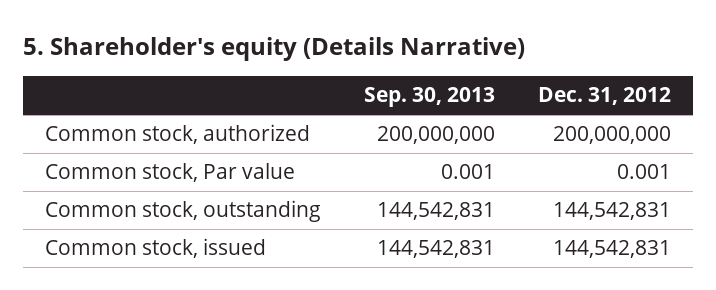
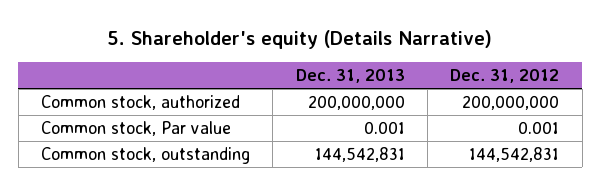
[364,87,496,108] Sep. 30, 2013 -> none
none -> [295,69,405,84] Dec. 31, 2013
[45,238,267,259] Common stock, issued -> none

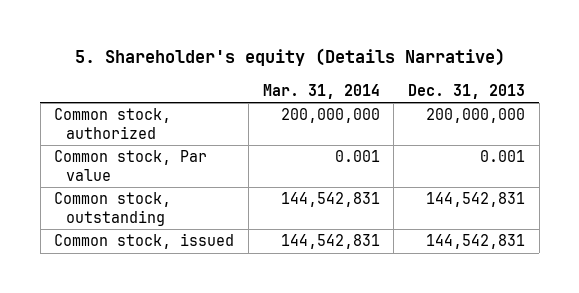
[450,69,560,84] Dec. 31, 2012 -> none
none -> [262,83,380,99] Mar. 31, 2014
none -> [54,233,235,250] Common stock, issued

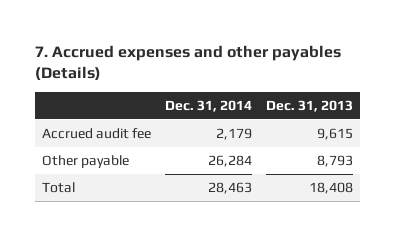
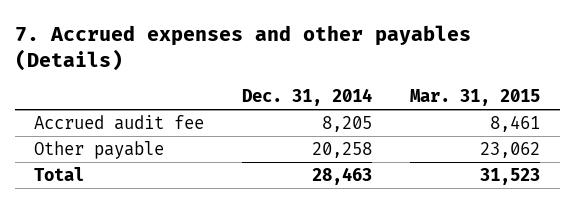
[266,100,354,113] Dec. 31, 2013 -> none
none -> [410,89,541,107] Mar. 31, 2015
[216,127,253,140] 2,179 -> [322,115,373,132] 8,205
[208,154,253,167] 26,284 -> [312,141,373,158] 20,258

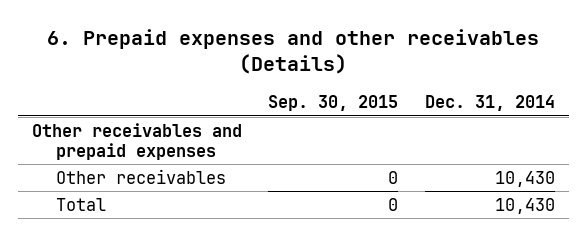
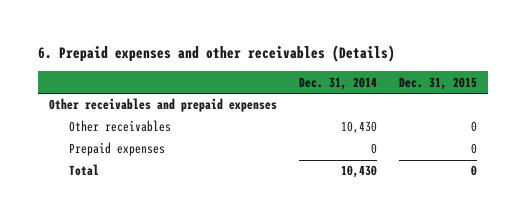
[268,95,399,112] Sep. 30, 2015 -> none
none -> [399,76,478,90] Dec. 31, 2015
none -> [69,142,166,157] Prepaid expenses

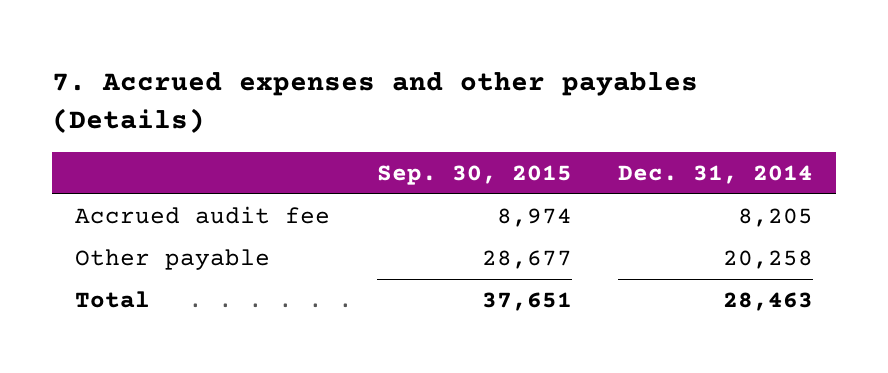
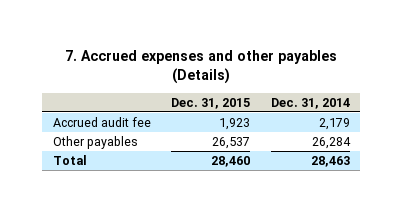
[376,164,572,185] Sep. 30, 2015 -> none
none -> [171,97,251,109] Dec. 31, 2015
[738,207,814,227] 8,205 -> [318,118,350,131] 2,179
[75,248,271,270] Other payable -> [52,136,138,150] Other payables
[723,249,814,269] 20,258 -> [311,137,351,150] 26,284

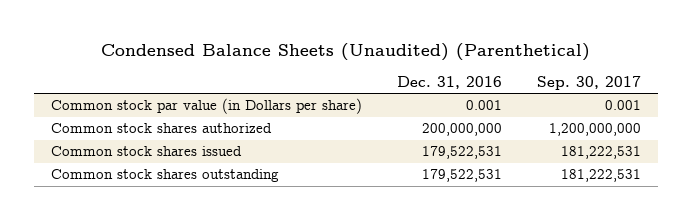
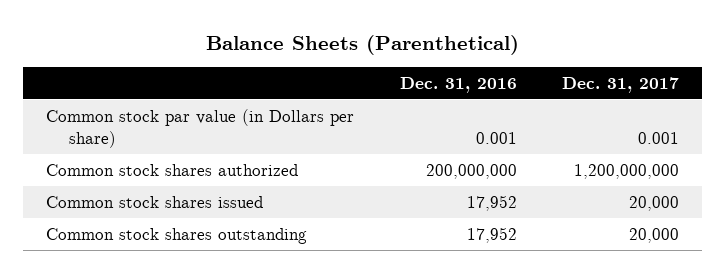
[100,43,590,62] Condensed Balance Sheets (Unaudited) (Parenthetical) -> [205,35,519,56] Balance Sheets (Parenthetical)
[536,75,641,90] Sep. 30, 2017 -> none
none -> [562,76,680,93] Dec. 31, 2017
[421,146,502,160] 179,522,531 -> [466,194,517,211] 17,952
[421,169,502,183] 179,522,531 -> [466,226,517,243] 17,952

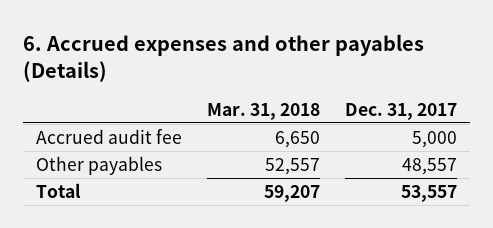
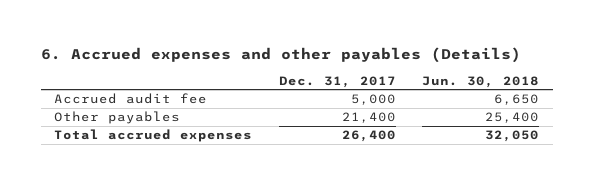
[207,102,321,120] Mar. 31, 2018 -> none
none -> [422,75,540,88] Jun. 30, 2018
[35,182,81,198] Total -> none
[402,157,458,175] 48,557 -> [341,112,396,124] 21,400
none -> [53,129,252,143] Total accrued expenses

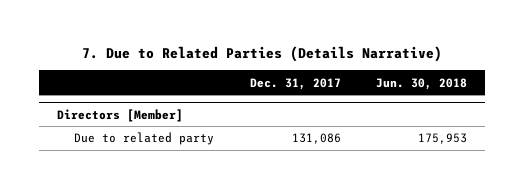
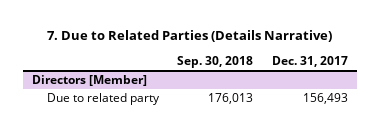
[376,77,468,90] Jun. 30, 2018 -> none
none -> [177,56,254,69] Sep. 30, 2018
[291,133,341,145] 131,086 -> [302,93,348,105] 156,493

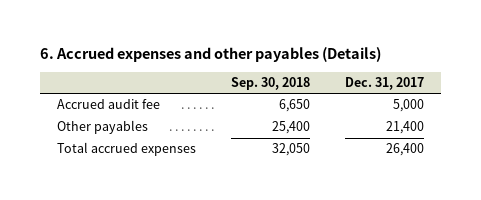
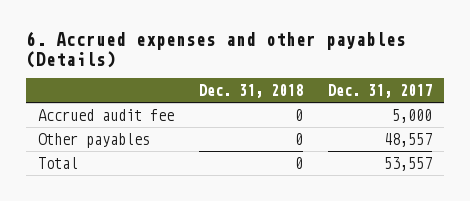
[231,77,311,91] Sep. 30, 2018 -> none
none -> [199,84,304,99] Dec. 31, 2018
[385,121,424,135] 21,400 -> [383,132,432,147] 48,557
[57,142,197,157] Total accrued expenses -> [38,156,79,169] Total
[385,143,424,157] 26,400 -> [383,156,432,171] 53,557

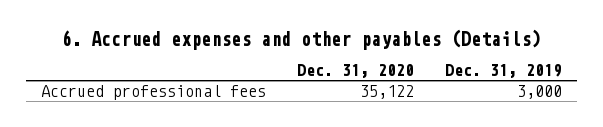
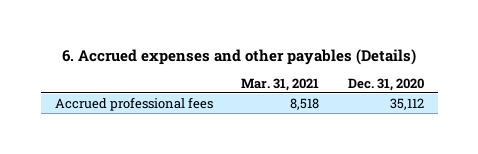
[444,64,562,79] Dec. 31, 2019 -> none
none -> [241,78,320,92] Mar. 31, 2021
[359,85,414,100] 35,122 -> [389,98,424,111] 35,112

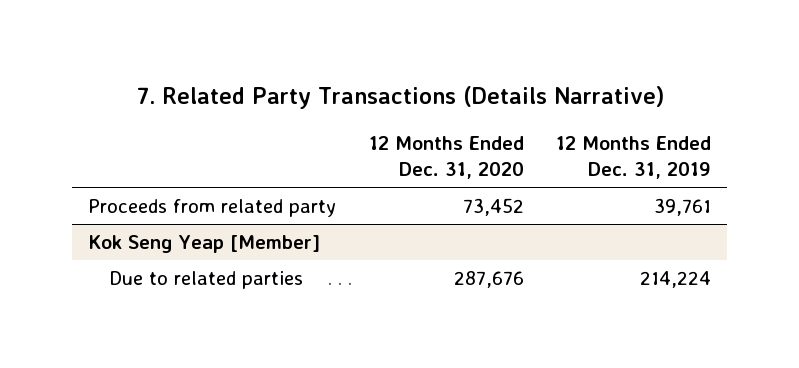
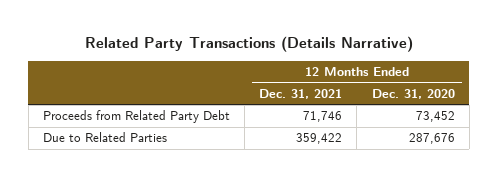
[136,86,664,110] 7. Related Party Transactions (Details Narrative) -> [84,36,413,53] Related Party Transactions (Details Narrative)
[556,135,712,180] 12 Months Ended Dec. 31, 2019 -> none
none -> [259,88,343,99] Dec. 31, 2021
[88,234,321,253] Kok Seng Yeap [Member] -> none
[88,198,337,217] Proceeds from related party -> [42,110,230,124] Proceeds from Related Party Debt
[109,270,304,289] Due to related parties -> [42,132,167,143] Due to Related Parties

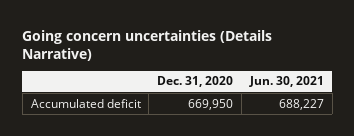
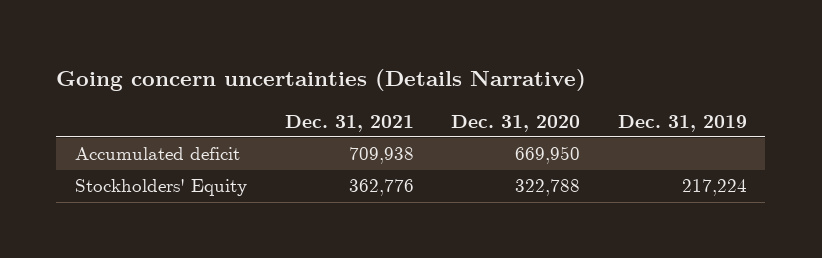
[248,76,324,88] Jun. 30, 2021 -> none
none -> [284,114,414,132] Dec. 31, 2021
none -> [617,114,747,132] Dec. 31, 2019
none -> [75,179,248,197] Stockholders' Equity

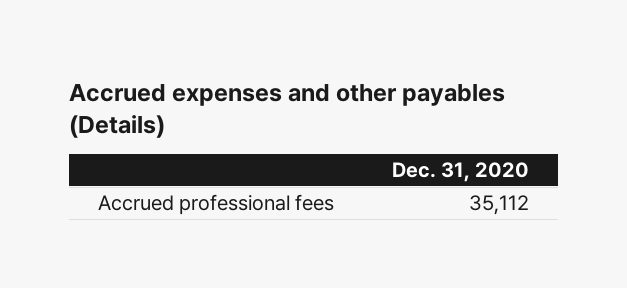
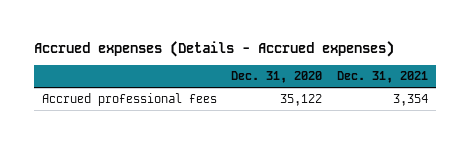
[68,84,505,139] Accrued expenses and other payables (Details) -> [34,40,395,57] Accrued expenses (Details - Accrued expenses)
none -> [337,71,429,84] Dec. 31, 2021
[469,195,530,216] 35,112 -> [280,94,323,107] 35,122

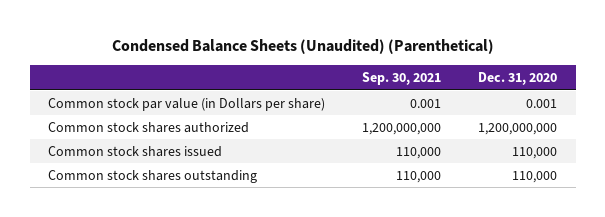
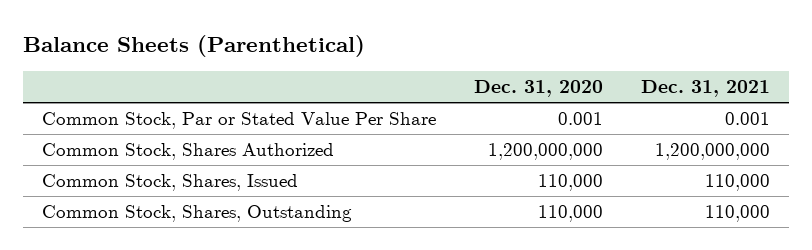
[111,39,494,55] Condensed Balance Sheets (Unaudited) (Parenthetical) -> [23,35,366,58] Balance Sheets (Parenthetical)
[362,72,442,86] Sep. 30, 2021 -> none
none -> [641,79,771,97] Dec. 31, 2021
[48,97,326,111] Common stock par value (in Dollars per share) -> [42,112,437,130] Common Stock, Par or Stated Value Per Share
[48,121,250,133] Common stock shares authorized -> [42,143,335,161] Common Stock, Shares Authorized
[48,145,223,157] Common stock shares issued -> [42,174,299,192] Common Stock, Shares, Issued
[48,169,258,183] Common stock shares outstanding -> [42,205,353,223] Common Stock, Shares, Outstanding

